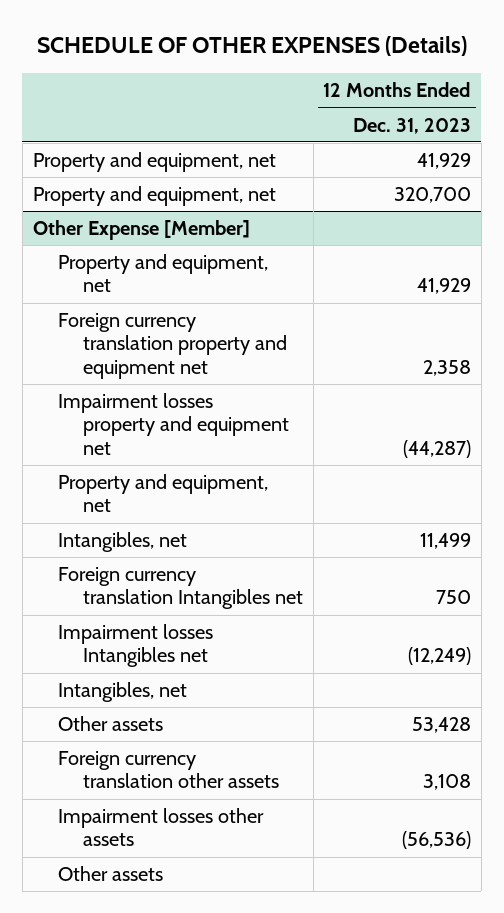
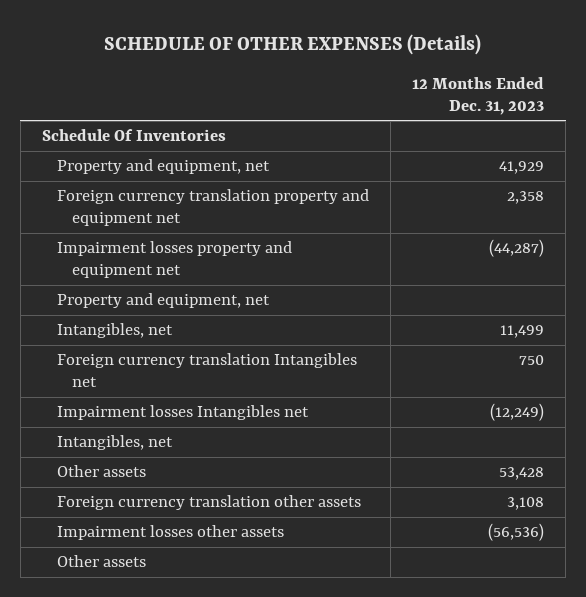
[32,152,276,173] Property and equipment, net -> none
[32,186,276,207] Property and equipment, net -> none
[32,220,250,241] Other Expense [Member] -> none
none -> [41,129,226,142] Schedule Of Inventories

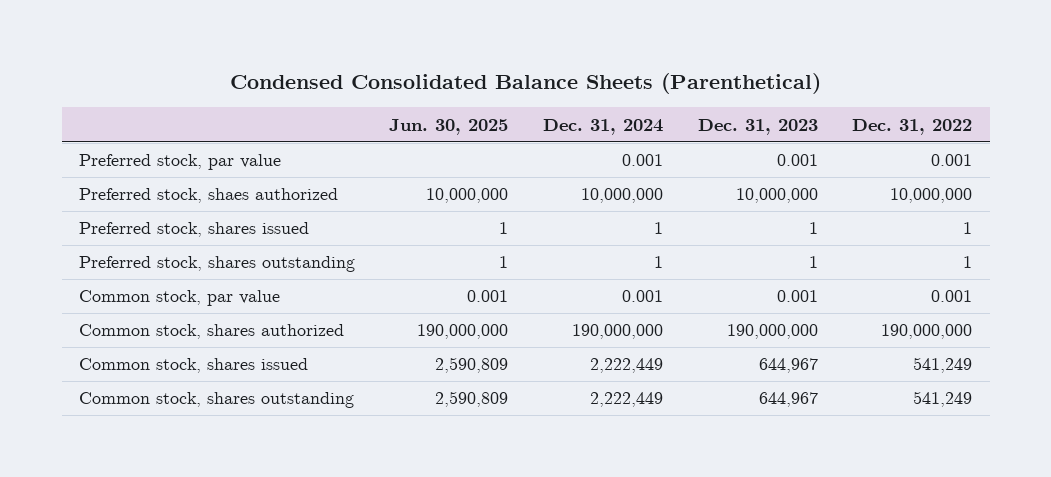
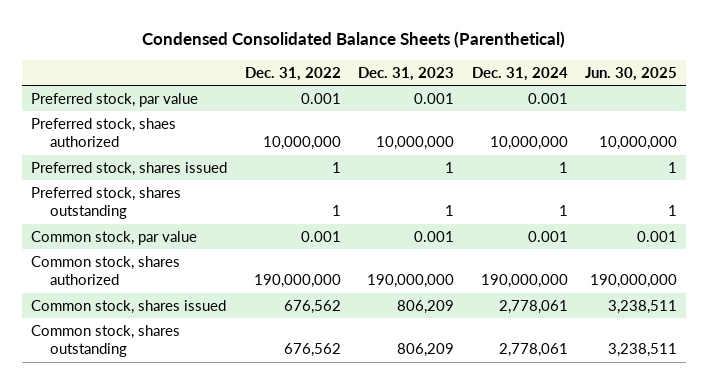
[435,357,509,374] 2,590,809 -> [608,299,678,314] 3,238,511
[590,358,664,374] 2,222,449 -> [498,299,568,314] 2,778,061
[758,358,818,374] 644,967 -> [397,299,455,314] 806,209
[913,357,973,374] 541,249 -> [283,299,341,314] 676,562
[435,391,509,408] 2,590,809 -> [608,343,678,358] 3,238,511
[590,392,664,408] 2,222,449 -> [498,343,568,358] 2,778,061
[758,392,818,408] 644,967 -> [397,343,455,358] 806,209
[913,391,973,408] 541,249 -> [283,343,341,358] 676,562

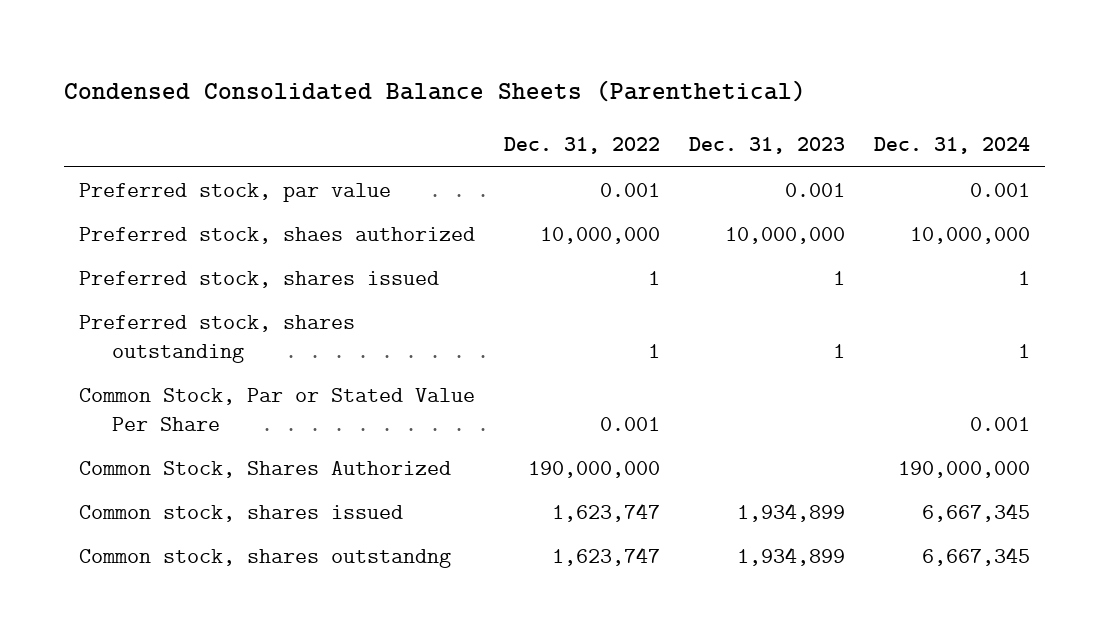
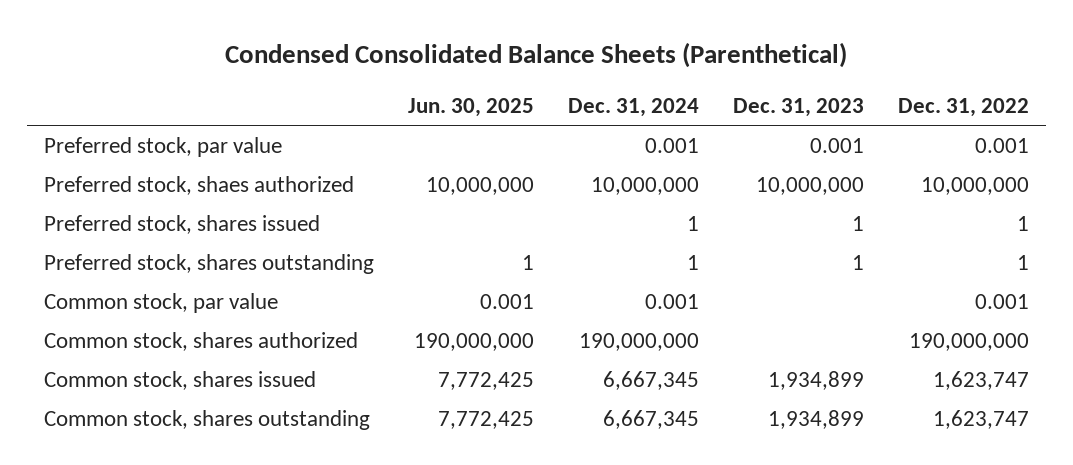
none -> [408,98,535,118] Jun. 30, 2025
[78,388,475,432] Common Stock, Par or Stated Value Per Share -> [44,293,279,314] Common stock, par value
[78,461,451,479] Common Stock, Shares Authorized -> [44,332,359,352] Common stock, shares authorized
[78,549,451,569] Common stock, shares outstandng -> [44,410,371,431] Common stock, shares outstanding

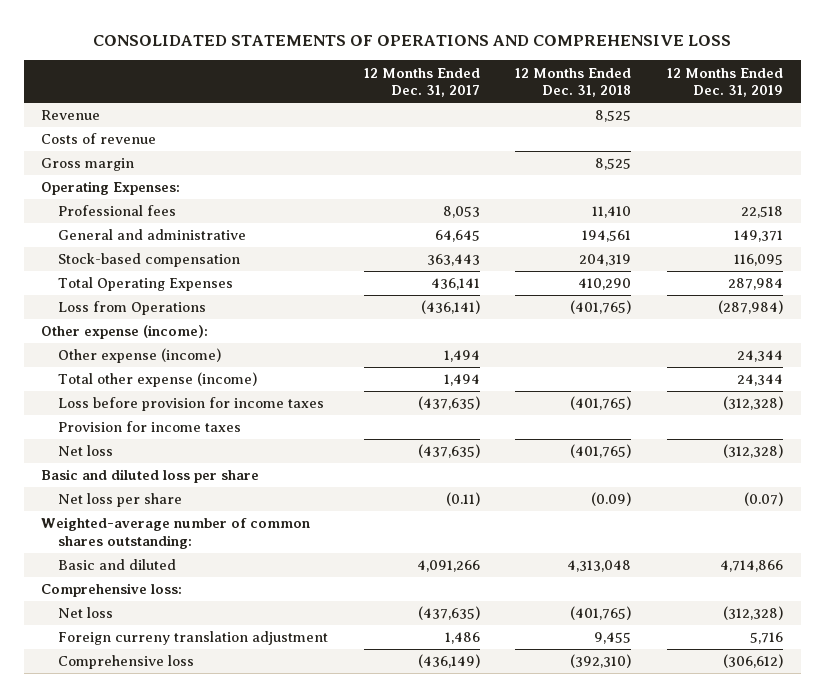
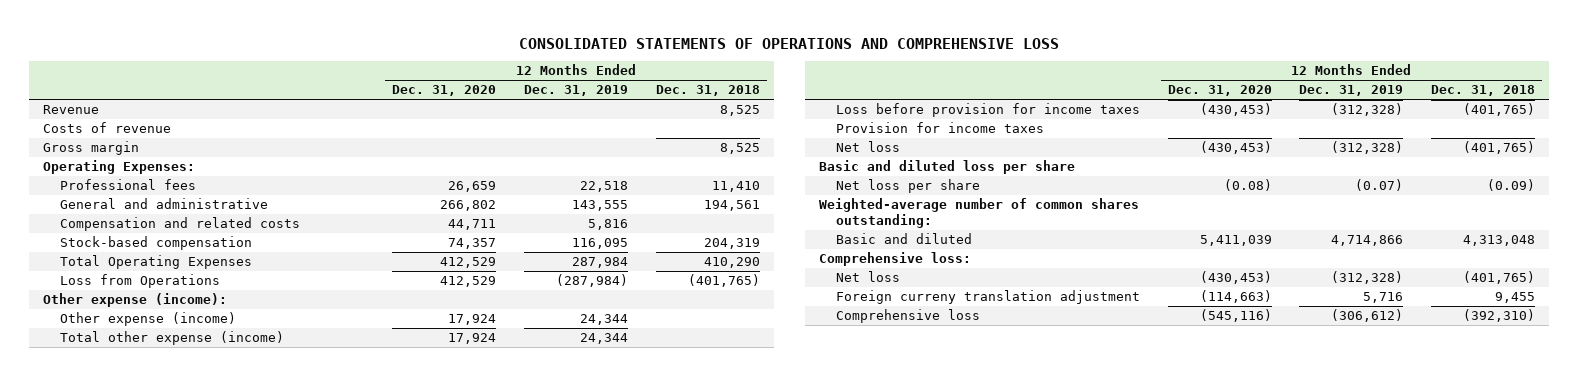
[363,67,480,98] 12 Months Ended Dec. 31, 2017 -> none
none -> [392,85,497,97] Dec. 31, 2020
[734,230,784,243] 149,371 -> [572,200,629,212] 143,555
none -> [60,217,301,232] Compensation and related costs

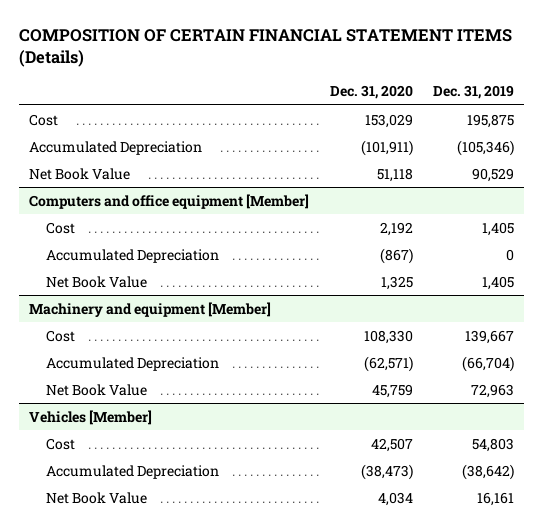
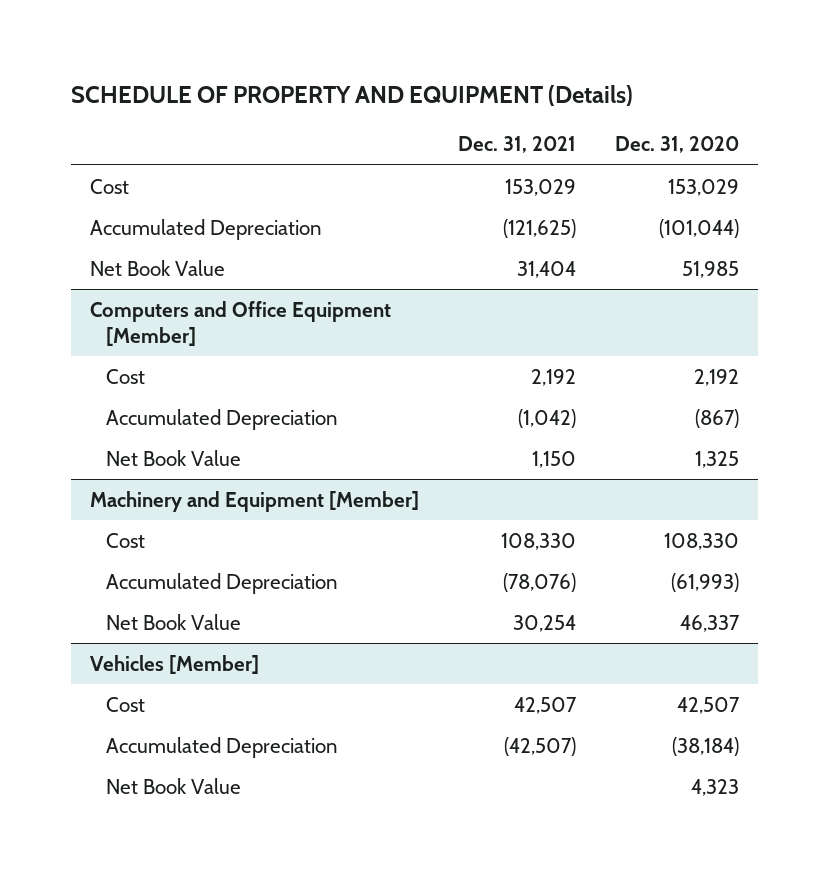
[19,29,513,68] COMPOSITION OF CERTAIN FINANCIAL STATEMENT ITEMS (Details) -> [70,84,633,106] SCHEDULE OF PROPERTY AND EQUIPMENT (Details)
[432,85,514,100] Dec. 31, 2019 -> none
none -> [457,136,576,154] Dec. 31, 2021
[360,139,413,156] (101,911) -> [658,218,739,238] (101,044)
[376,167,413,182] 51,118 -> [681,260,739,278] 51,985
[29,193,310,209] Computers and office equipment [Member] -> [90,300,392,346] Computers and Office Equipment [Member]
[29,301,272,317] Machinery and equipment [Member] -> [90,490,420,512] Machinery and Equipment [Member]
[363,355,413,372] (62,571) -> [670,572,739,592] (61,993)
[371,383,413,398] 45,759 -> [679,614,740,632] 46,337
[360,463,413,480] (38,473) -> [671,736,739,756] (38,184)
[377,491,413,506] 4,034 -> [690,778,739,796] 4,323

